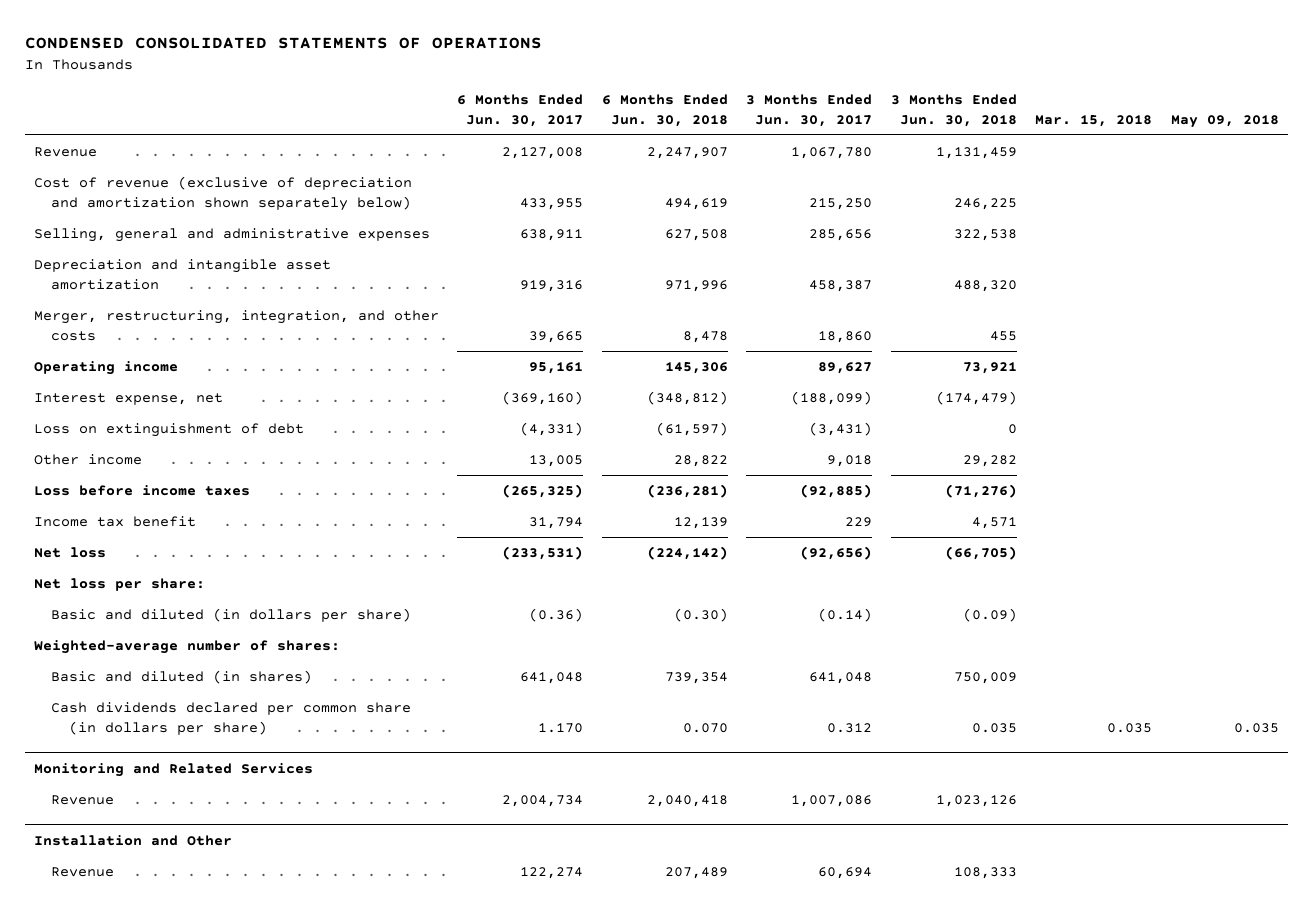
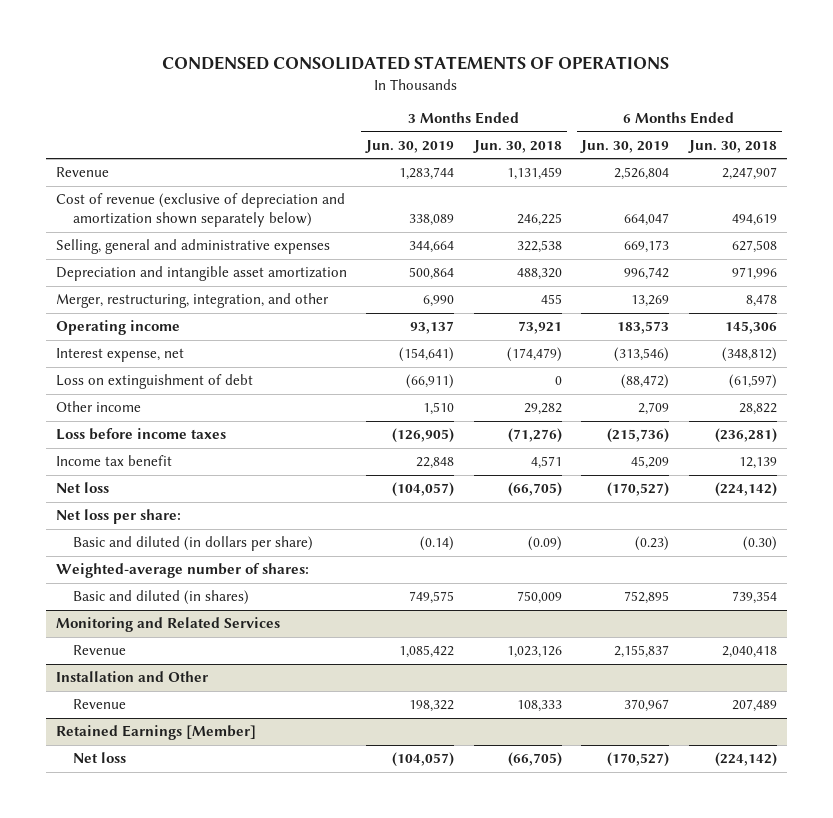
[457,94,584,127] 6 Months Ended Jun. 30, 2017 -> none
[746,94,873,127] 3 Months Ended Jun. 30, 2017 -> none
[1035,114,1153,127] Mar. 15, 2018 -> none
[1170,114,1279,128] May 09, 2018 -> none
none -> [365,139,455,153] Jun. 30, 2019
none -> [580,139,670,153] Jun. 30, 2019
[33,310,439,341] Merger, restructuring, integration, and other costs -> [55,293,329,309] Merger, restructuring, integration, and other
[51,702,412,735] Cash dividends declared per common share (in dollars per share) -> none
none -> [55,725,256,741] Retained Earnings [Member]
none -> [72,752,126,764] Net loss

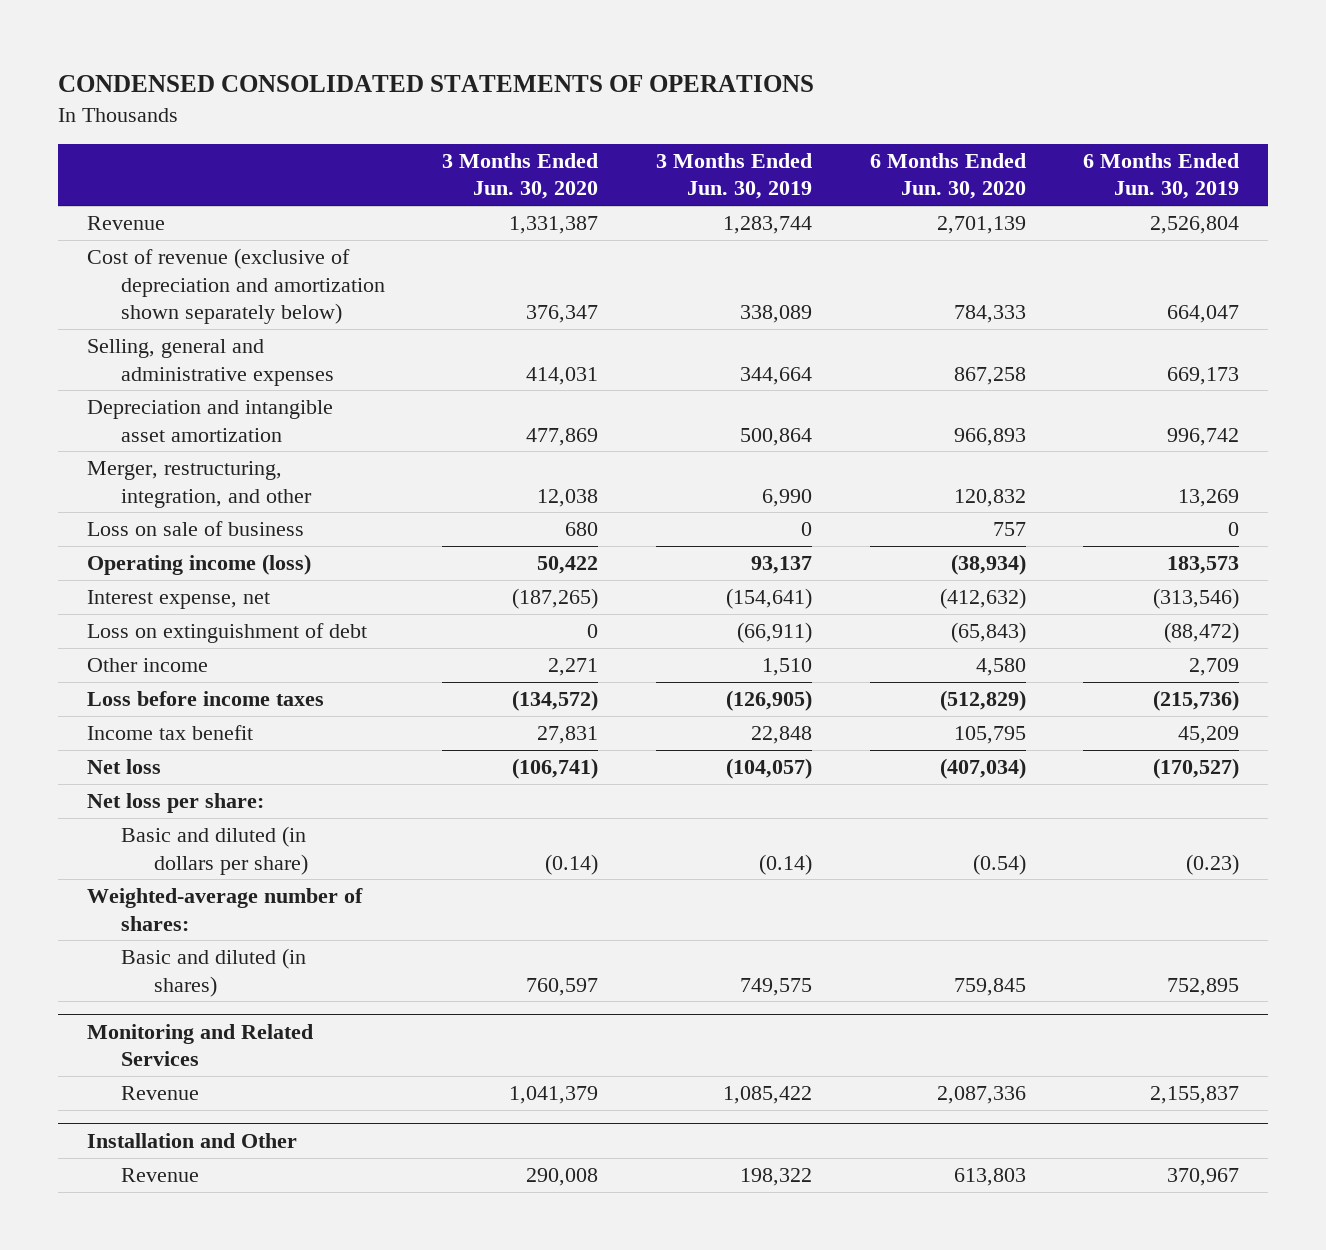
[472,139,562,153] Jun. 30, 2018 -> none
[688,139,778,153] Jun. 30, 2018 -> none
none -> [442,152,599,200] 3 Months Ended Jun. 30, 2020
none -> [869,152,1026,200] 6 Months Ended Jun. 30, 2020
none -> [87,521,305,537] Loss on sale of business
[55,320,180,336] Operating income -> [87,554,312,576] Operating income (loss)
[55,725,256,741] Retained Earnings [Member] -> none
[72,752,126,764] Net loss -> none

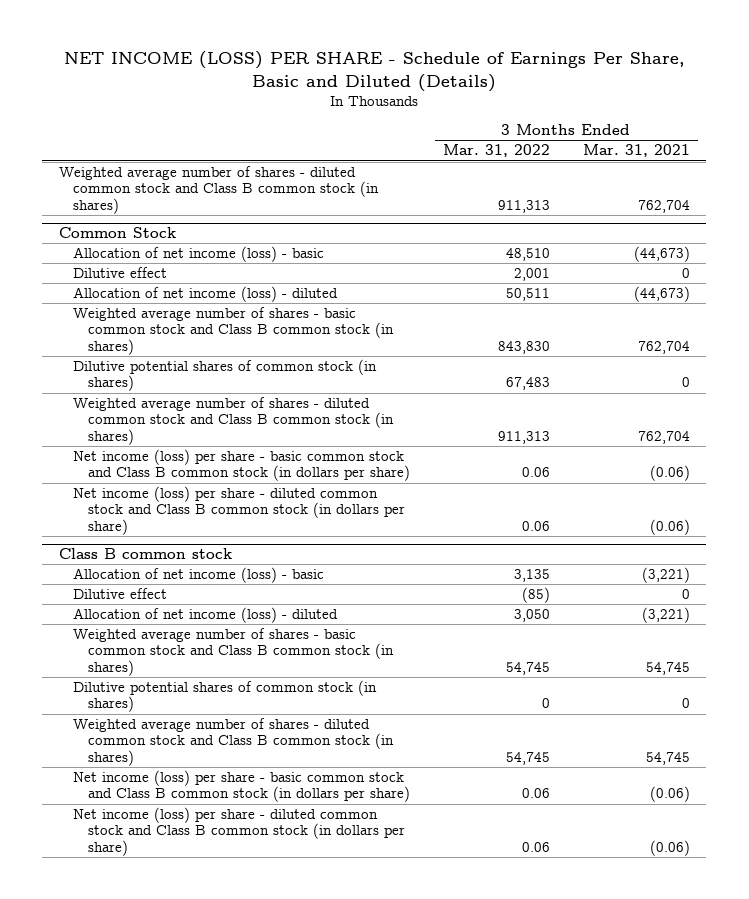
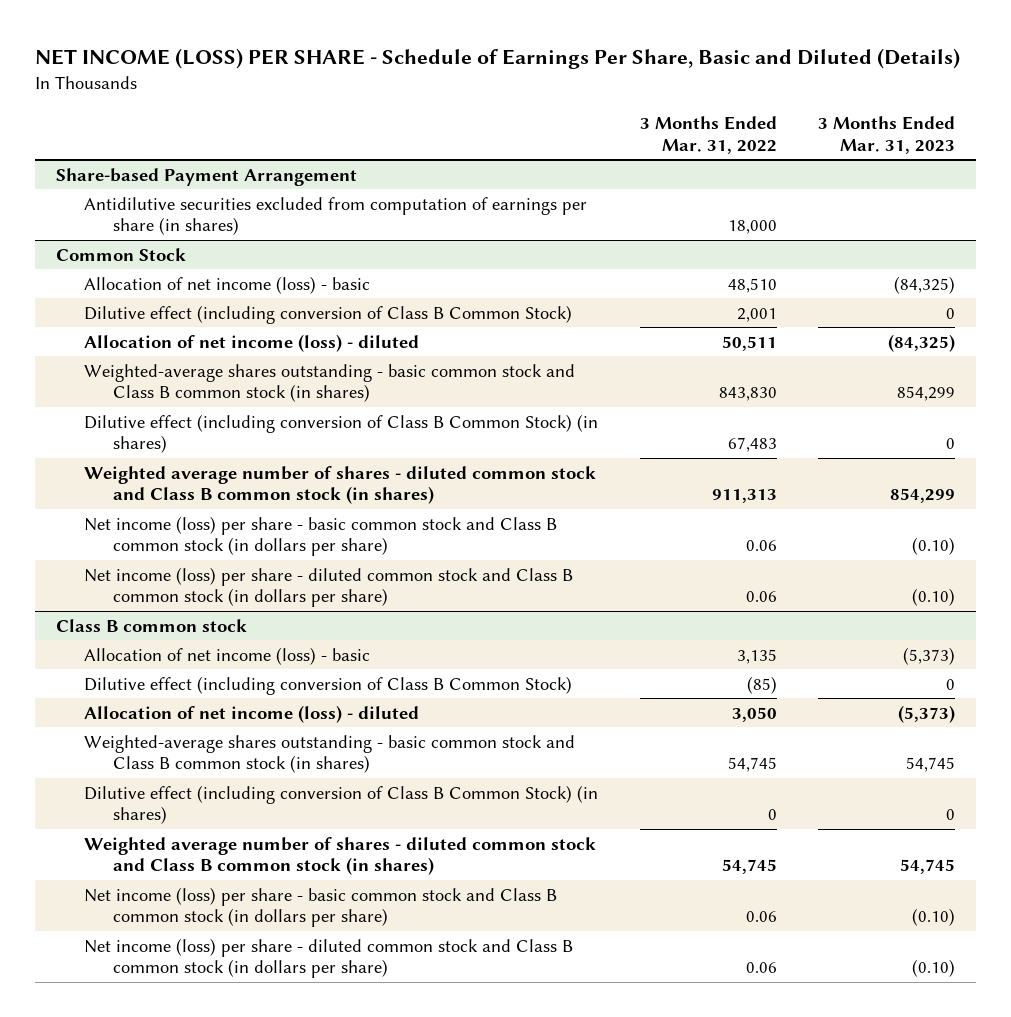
[582,144,690,158] Mar. 31, 2021 -> none
none -> [818,115,956,154] 3 Months Ended Mar. 31, 2023
[58,166,380,214] Weighted average number of shares - diluted common stock and Class B common stock (in shares) -> none
none -> [55,167,357,186] Share-based Payment Arrangement
none -> [84,196,588,236] Antidilutive securities excluded from computation of earnings per share (in shares)
[73,267,168,279] Dilutive effect -> [84,304,573,324] Dilutive effect (including conversion of Class B Common Stock)
[73,307,395,355] Weighted average number of shares - basic common stock and Class B common stock (in shares) -> [84,363,576,403] Weighted-average shares outstanding - basic common stock and Class B common stock (in shares)
[73,359,378,392] Dilutive potential shares of common stock (in shares) -> [84,413,599,454] Dilutive effect (including conversion of Class B Common Stock) (in shares)
[73,588,168,600] Dilutive effect -> [84,675,573,695] Dilutive effect (including conversion of Class B Common Stock)
[73,628,395,676] Weighted average number of shares - basic common stock and Class B common stock (in shares) -> [84,734,576,774] Weighted-average shares outstanding - basic common stock and Class B common stock (in shares)
[73,680,378,713] Dilutive potential shares of common stock (in shares) -> [84,784,599,825] Dilutive effect (including conversion of Class B Common Stock) (in shares)

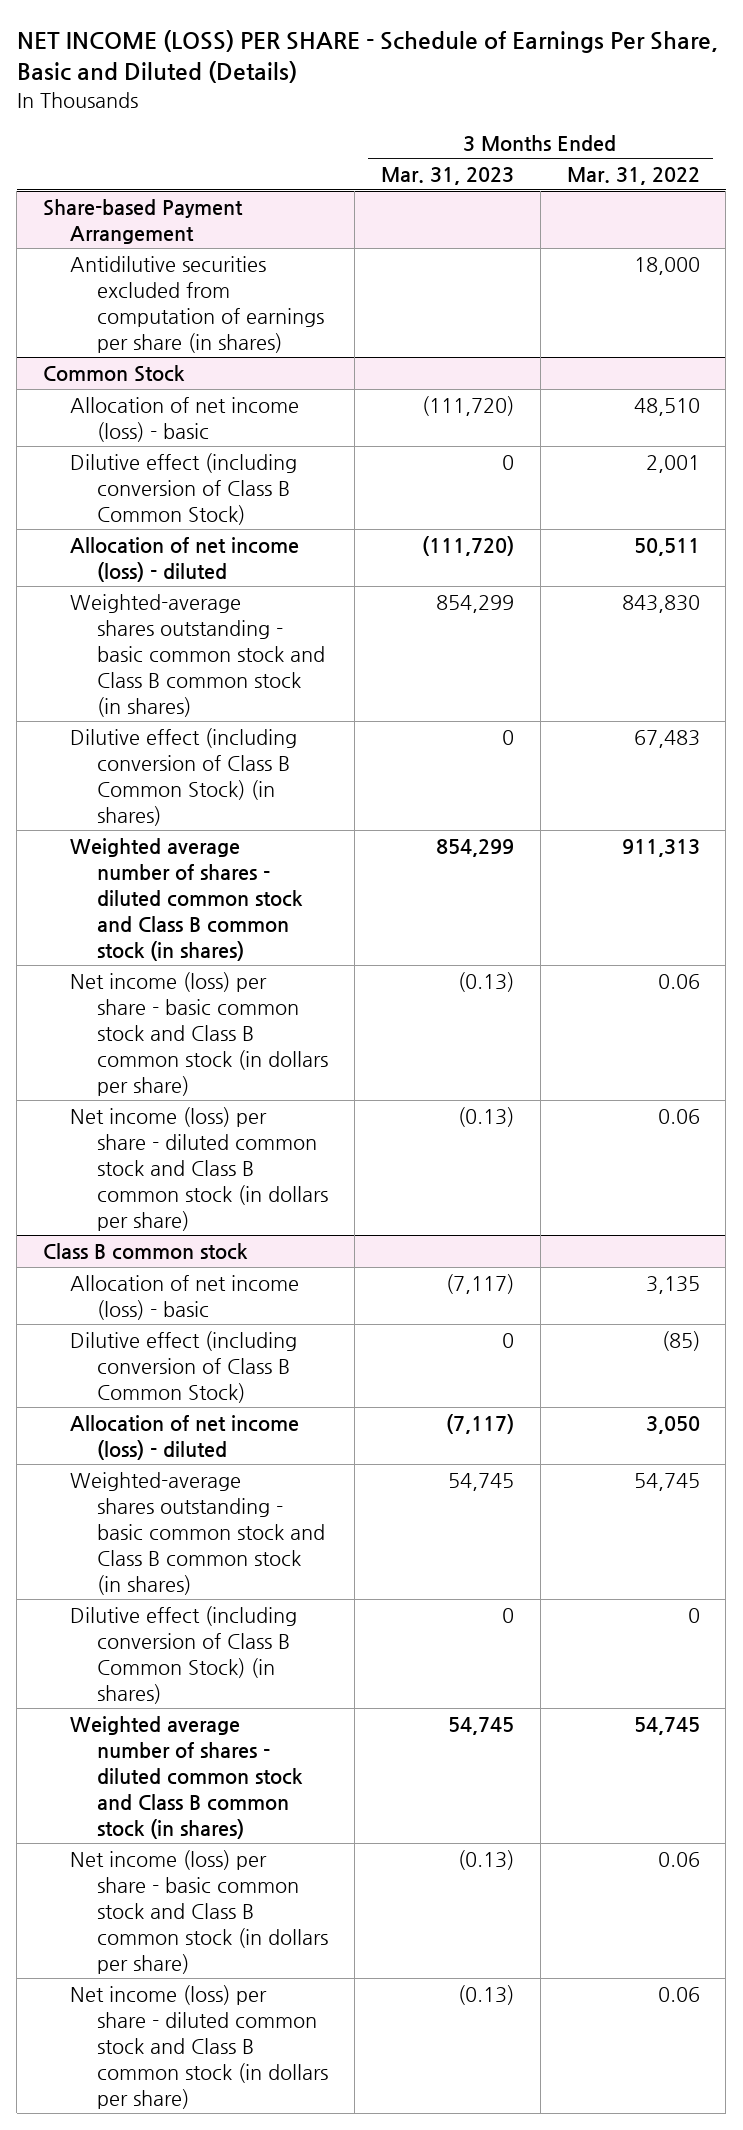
[894,275,956,294] (84,325) -> [422,395,515,416] (111,720)
[888,333,956,352] (84,325) -> [422,535,515,556] (111,720)
[912,537,956,556] (0.10) -> [458,971,515,992] (0.13)
[912,588,956,607] (0.10) -> [458,1106,515,1127] (0.13)
[903,646,956,665] (5,373) -> [446,1273,515,1294] (7,117)
[898,704,956,723] (5,373) -> [446,1413,515,1434] (7,117)
[912,908,956,927] (0.10) -> [458,1849,515,1870] (0.13)
[912,959,956,978] (0.10) -> [458,1984,515,2005] (0.13)

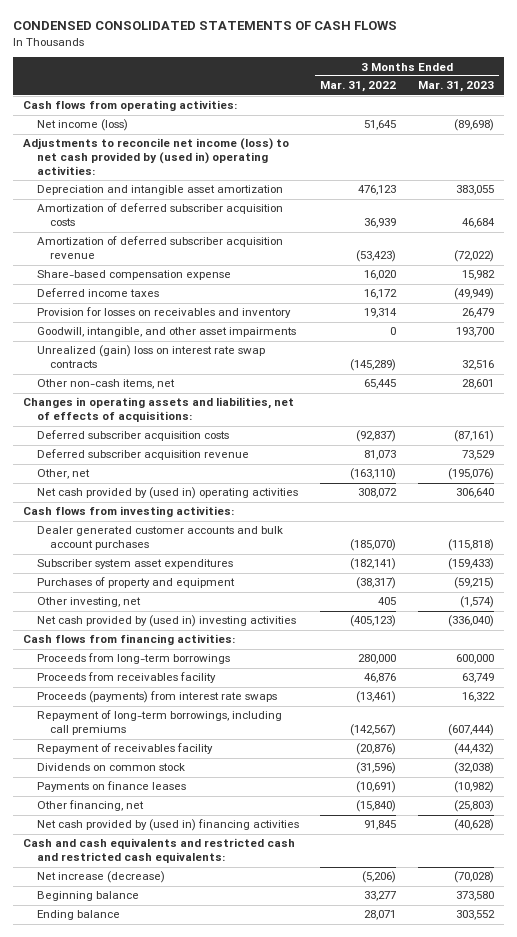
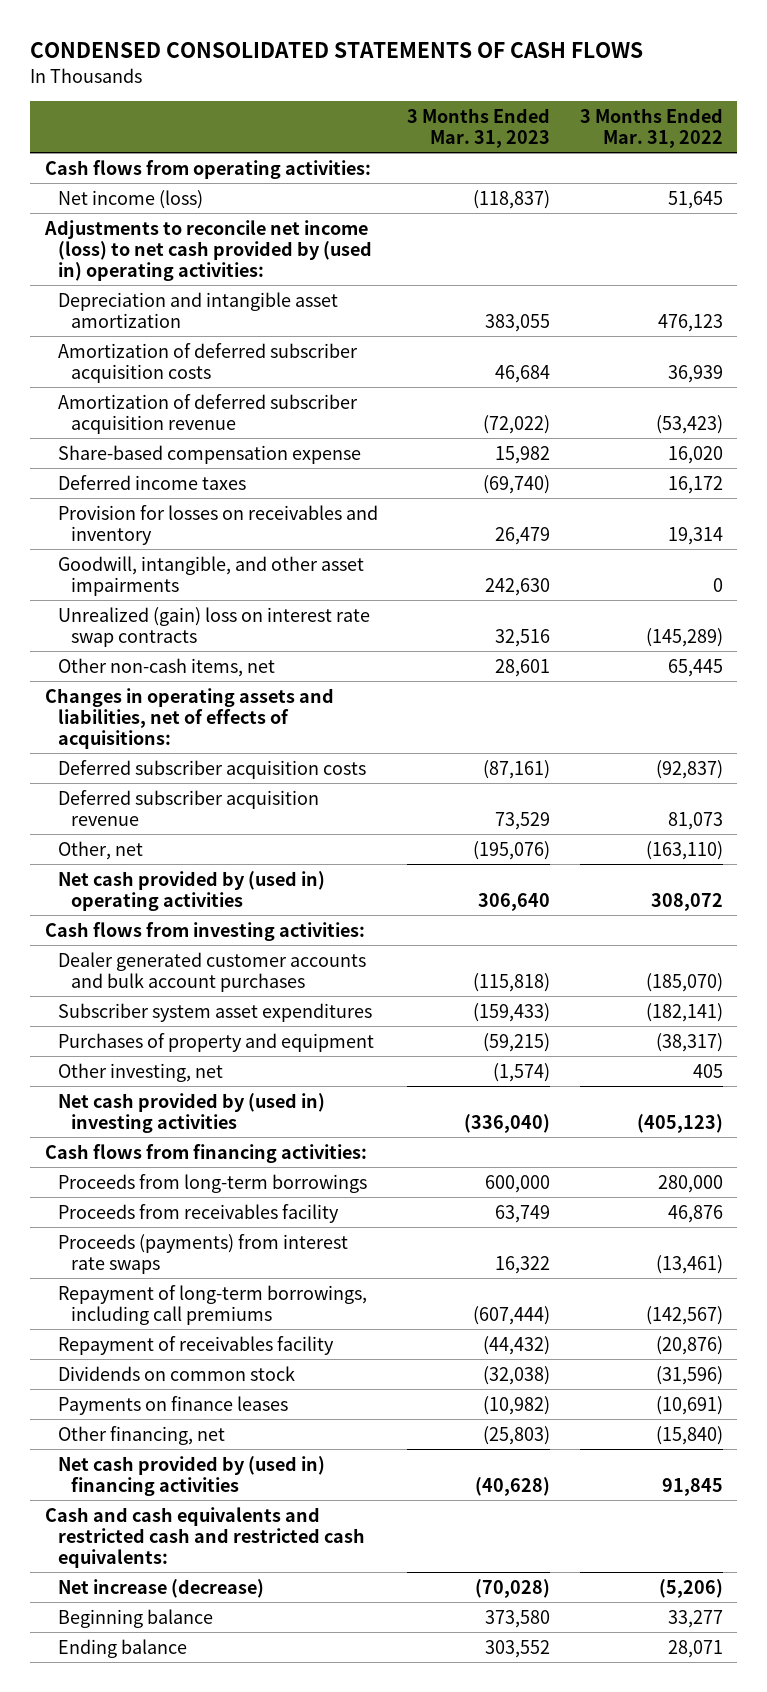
[453,119,494,132] (89,698) -> [473,189,551,209] (118,837)
[453,288,494,301] (49,949) -> [483,474,551,494] (69,740)
[455,327,494,338] 193,700 -> [485,577,551,596] 242,630

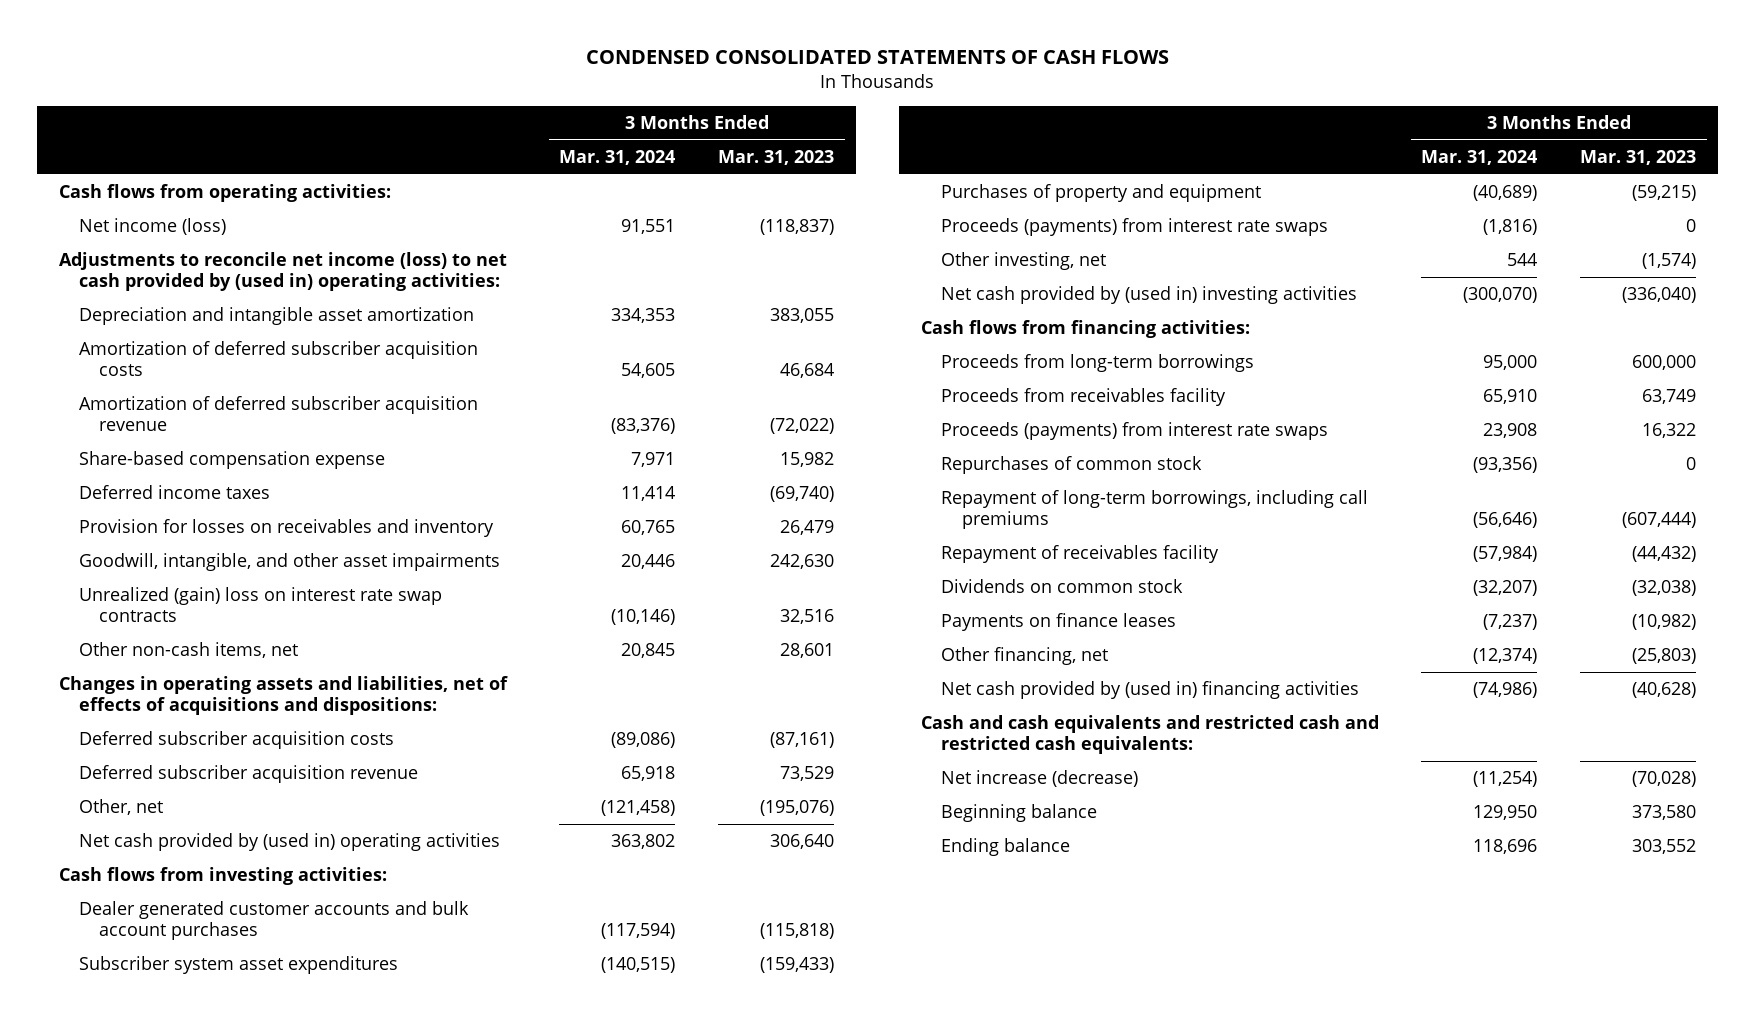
[579,107,723,149] 3 Months Ended Mar. 31, 2022 -> none
none -> [559,150,676,166] Mar. 31, 2024
[44,687,334,750] Changes in operating assets and liabilities, net of effects of acquisitions: -> [58,676,508,716] Changes in operating assets and liabilities, net of effects of acquisitions and dispositions:
none -> [941,218,1329,237] Proceeds (payments) from interest rate swaps
none -> [941,456,1203,475] Repurchases of common stock

